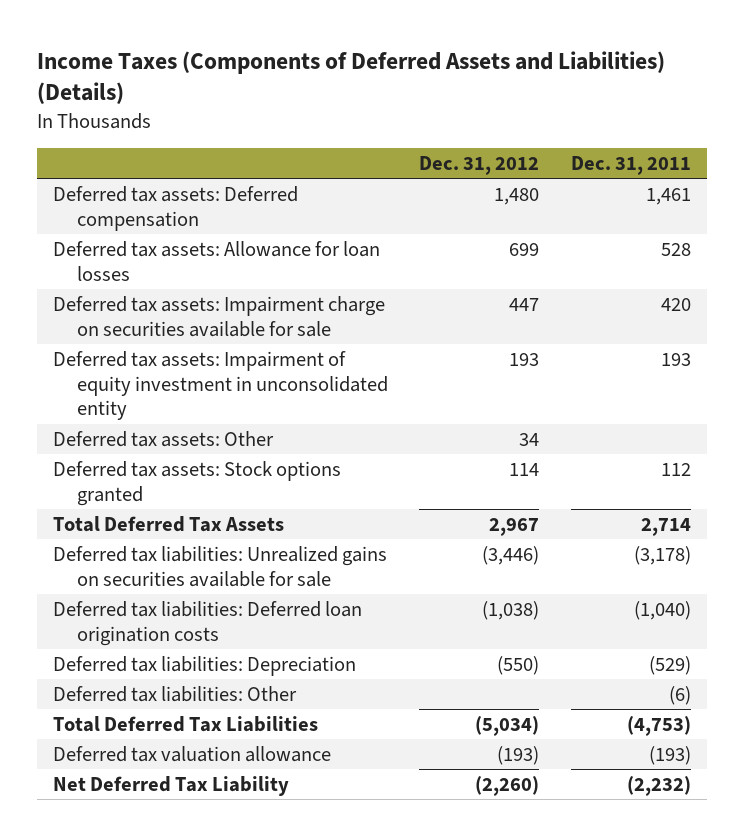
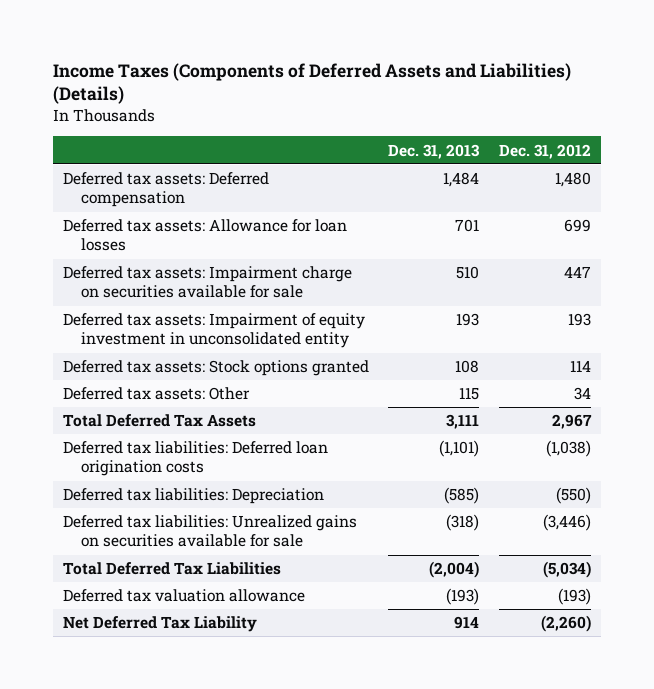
[570,155,691,175] Dec. 31, 2011 -> none
none -> [388,143,481,159] Dec. 31, 2013
[53,430,275,447] Deferred tax assets: Other -> [62,387,250,401] Deferred tax assets: Other
[53,685,298,702] Deferred tax liabilities: Other -> none
[53,545,388,587] Deferred tax liabilities: Unrealized gains on securities available for sale -> [62,515,357,548] Deferred tax liabilities: Unrealized gains on securities available for sale

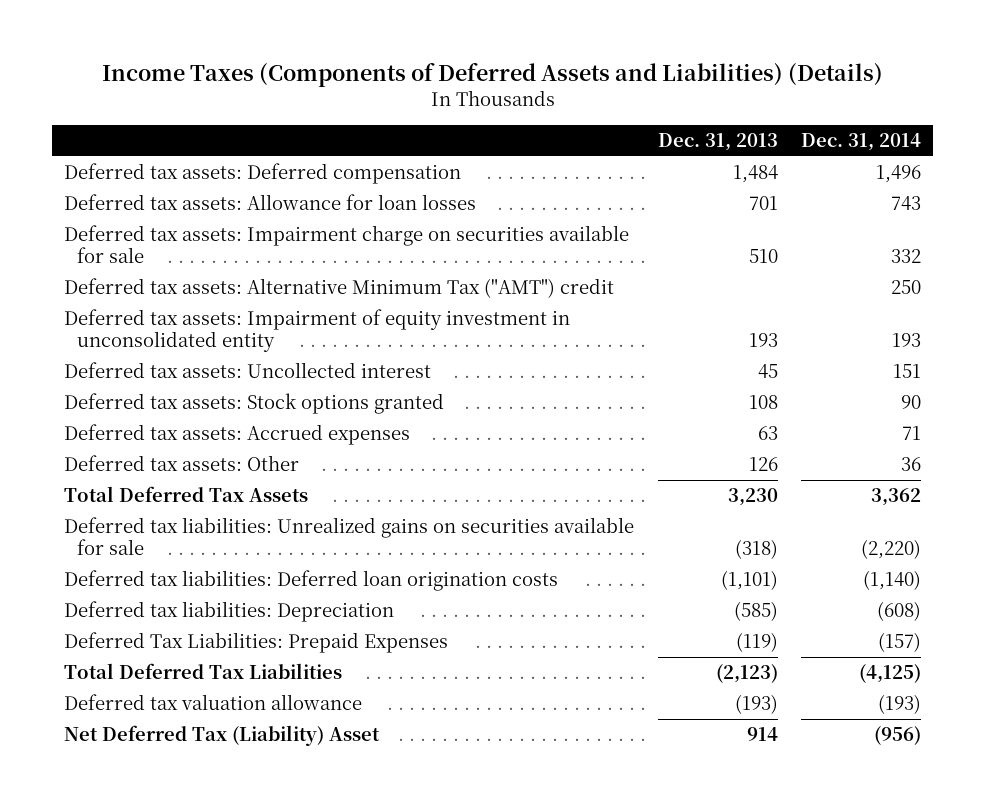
[499,143,592,159] Dec. 31, 2012 -> none
none -> [801,133,922,152] Dec. 31, 2014
none -> [63,278,614,299] Deferred tax assets: Alternative Minimum Tax ("AMT") credit
none -> [63,362,431,379] Deferred tax assets: Uncollected interest
none -> [63,424,410,446] Deferred tax assets: Accrued expenses
[459,387,480,401] 115 -> [748,457,778,472] 126
[446,414,480,430] 3,111 -> [727,488,778,507] 3,230
[62,515,357,548] Deferred tax liabilities: Unrealized gains on securities available for sale -> [63,517,634,556] Deferred tax liabilities: Unrealized gains on securities available for sale
none -> [63,632,448,654] Deferred Tax Liabilities: Prepaid Expenses
[429,561,480,579] (2,004) -> [715,664,778,684] (2,123)
[62,616,257,633] Net Deferred Tax Liability -> [63,725,380,747] Net Deferred Tax (Liability) Asset

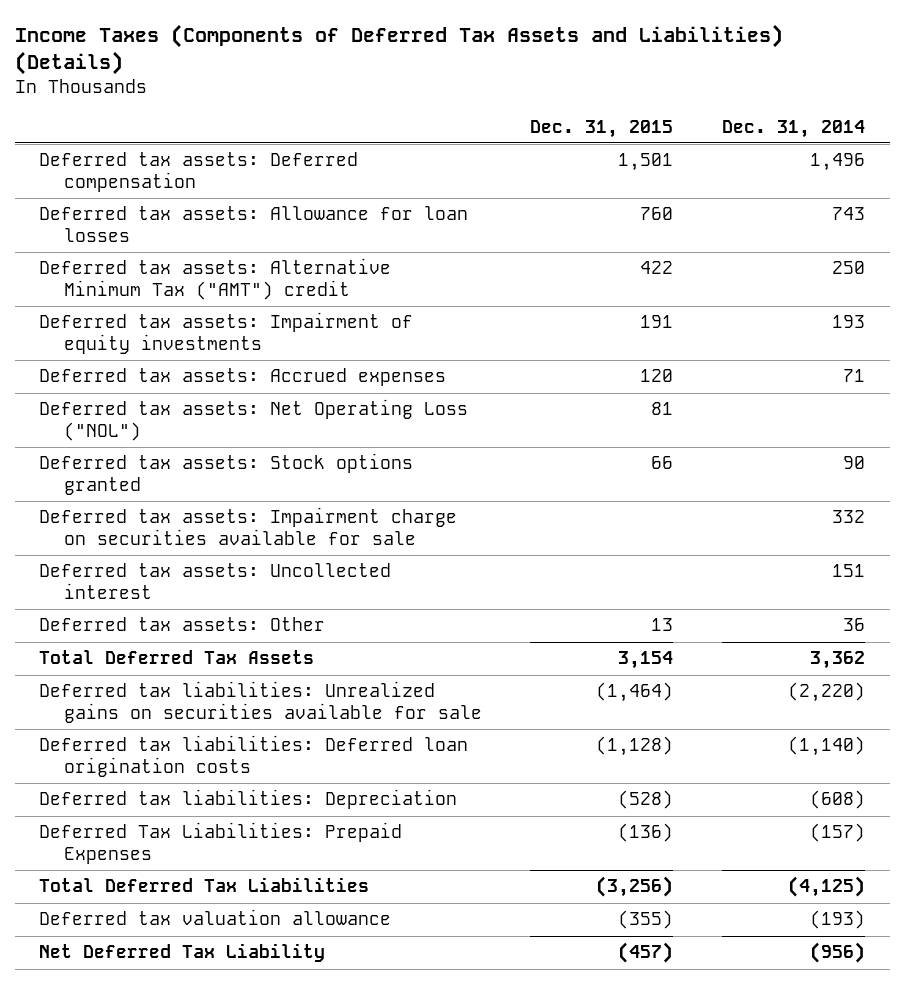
[101,63,883,88] Income Taxes (Components of Deferred Assets and Liabilities) (Details) -> [14,23,783,76] Income Taxes (Components of Deferred Tax Assets and Liabilities) (Details)
[657,133,778,152] Dec. 31, 2013 -> none
none -> [530,119,674,138] Dec. 31, 2015
[63,309,570,353] Deferred tax assets: Impairment of equity investment in unconsolidated entity -> [39,312,414,354] Deferred tax assets: Impairment of equity investments
none -> [39,399,469,441] Deferred tax assets: Net Operating Loss ("NOL")
[63,393,444,415] Deferred tax assets: Stock options granted -> [39,453,414,495] Deferred tax assets: Stock options granted
[63,225,629,264] Deferred tax assets: Impairment charge on securities available for sale -> [39,507,458,545] Deferred tax assets: Impairment charge on securities available for sale
[63,362,431,379] Deferred tax assets: Uncollected interest -> [39,563,392,599] Deferred tax assets: Uncollected interest
[63,725,380,747] Net Deferred Tax (Liability) Asset -> [39,943,326,963] Net Deferred Tax Liability

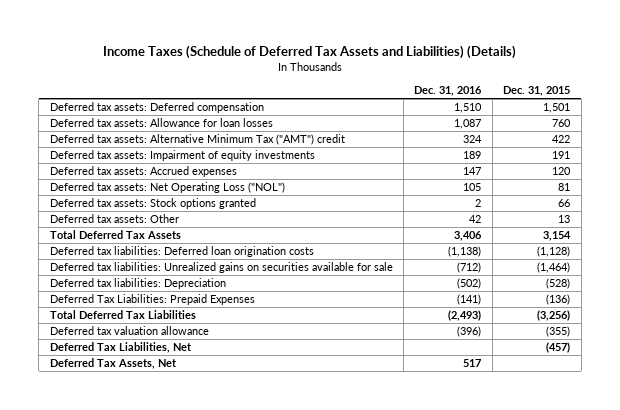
[14,23,783,76] Income Taxes (Components of Deferred Tax Assets and Liabilities) (Details) -> [102,44,516,59] Income Taxes (Schedule of Deferred Tax Assets and Liabilities) (Details)
[722,119,866,138] Dec. 31, 2014 -> none
none -> [414,86,483,97] Dec. 31, 2016
[39,507,458,545] Deferred tax assets: Impairment charge on securities available for sale -> none
[39,563,392,599] Deferred tax assets: Uncollected interest -> none
[39,681,482,723] Deferred tax liabilities: Unrealized gains on securities available for sale -> [49,262,393,274] Deferred tax liabilities: Unrealized gains on securities available for sale
[39,943,326,963] Net Deferred Tax Liability -> [49,342,192,354] Deferred Tax Liabilities, Net
none -> [49,358,177,370] Deferred Tax Assets, Net

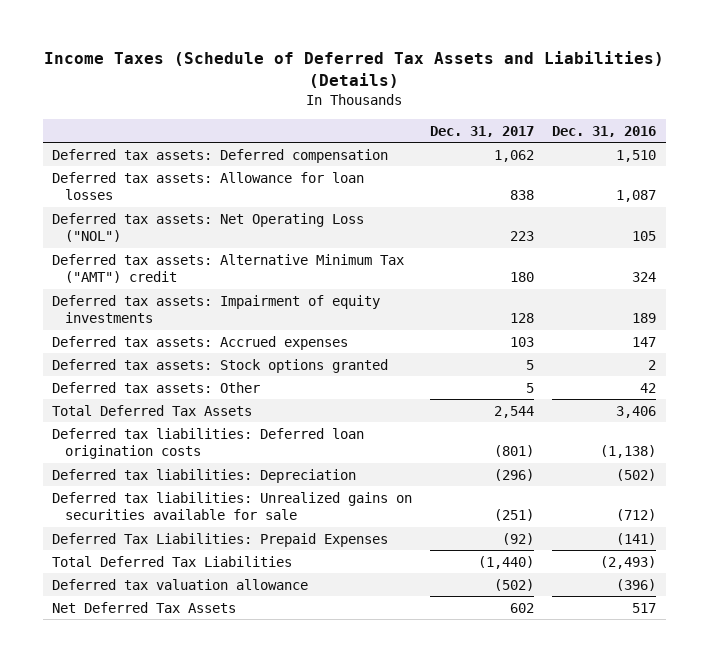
[503,86,571,97] Dec. 31, 2015 -> none
none -> [430,125,535,137] Dec. 31, 2017
[49,182,285,194] Deferred tax assets: Net Operating Loss ("NOL") -> [51,212,364,243] Deferred tax assets: Net Operating Loss ("NOL")
[49,262,393,274] Deferred tax liabilities: Unrealized gains on securities available for sale -> [51,491,412,521] Deferred tax liabilities: Unrealized gains on securities available for sale
[49,342,192,354] Deferred Tax Liabilities, Net -> none
[49,358,177,370] Deferred Tax Assets, Net -> [51,601,236,613] Net Deferred Tax Assets

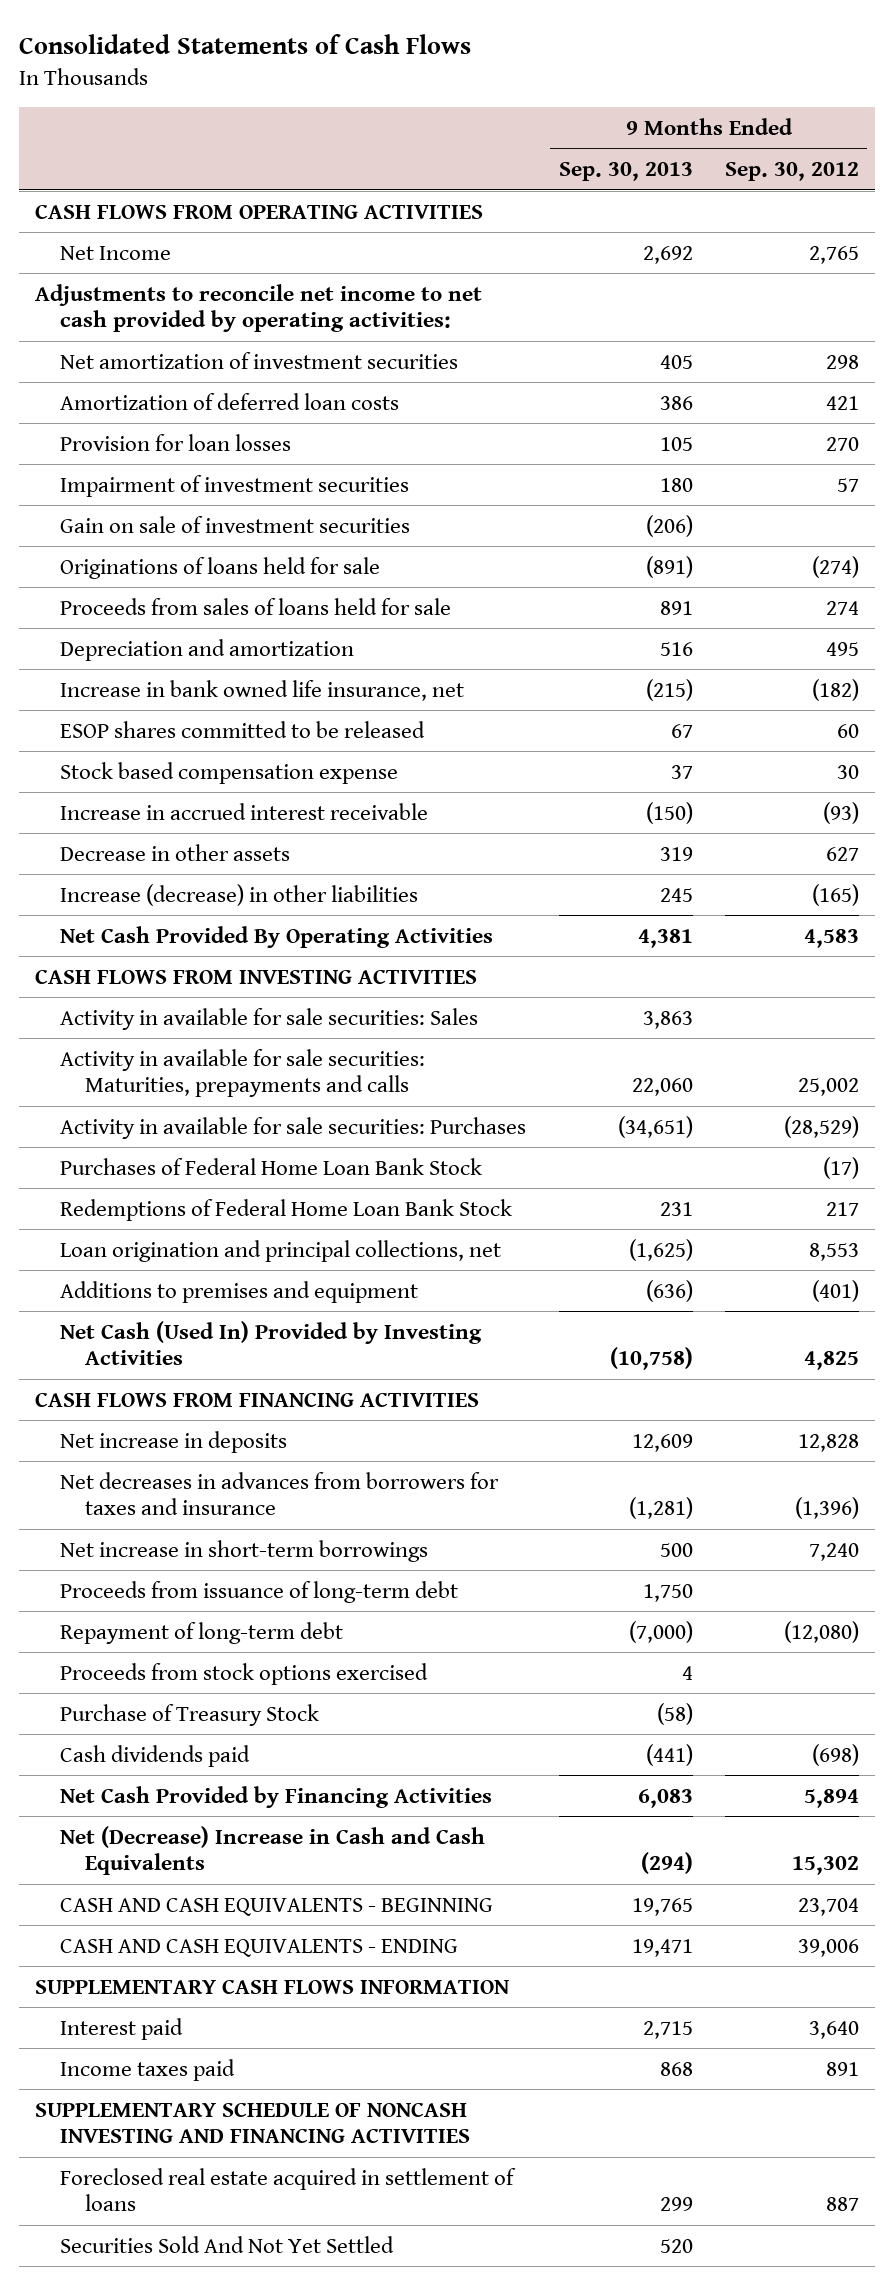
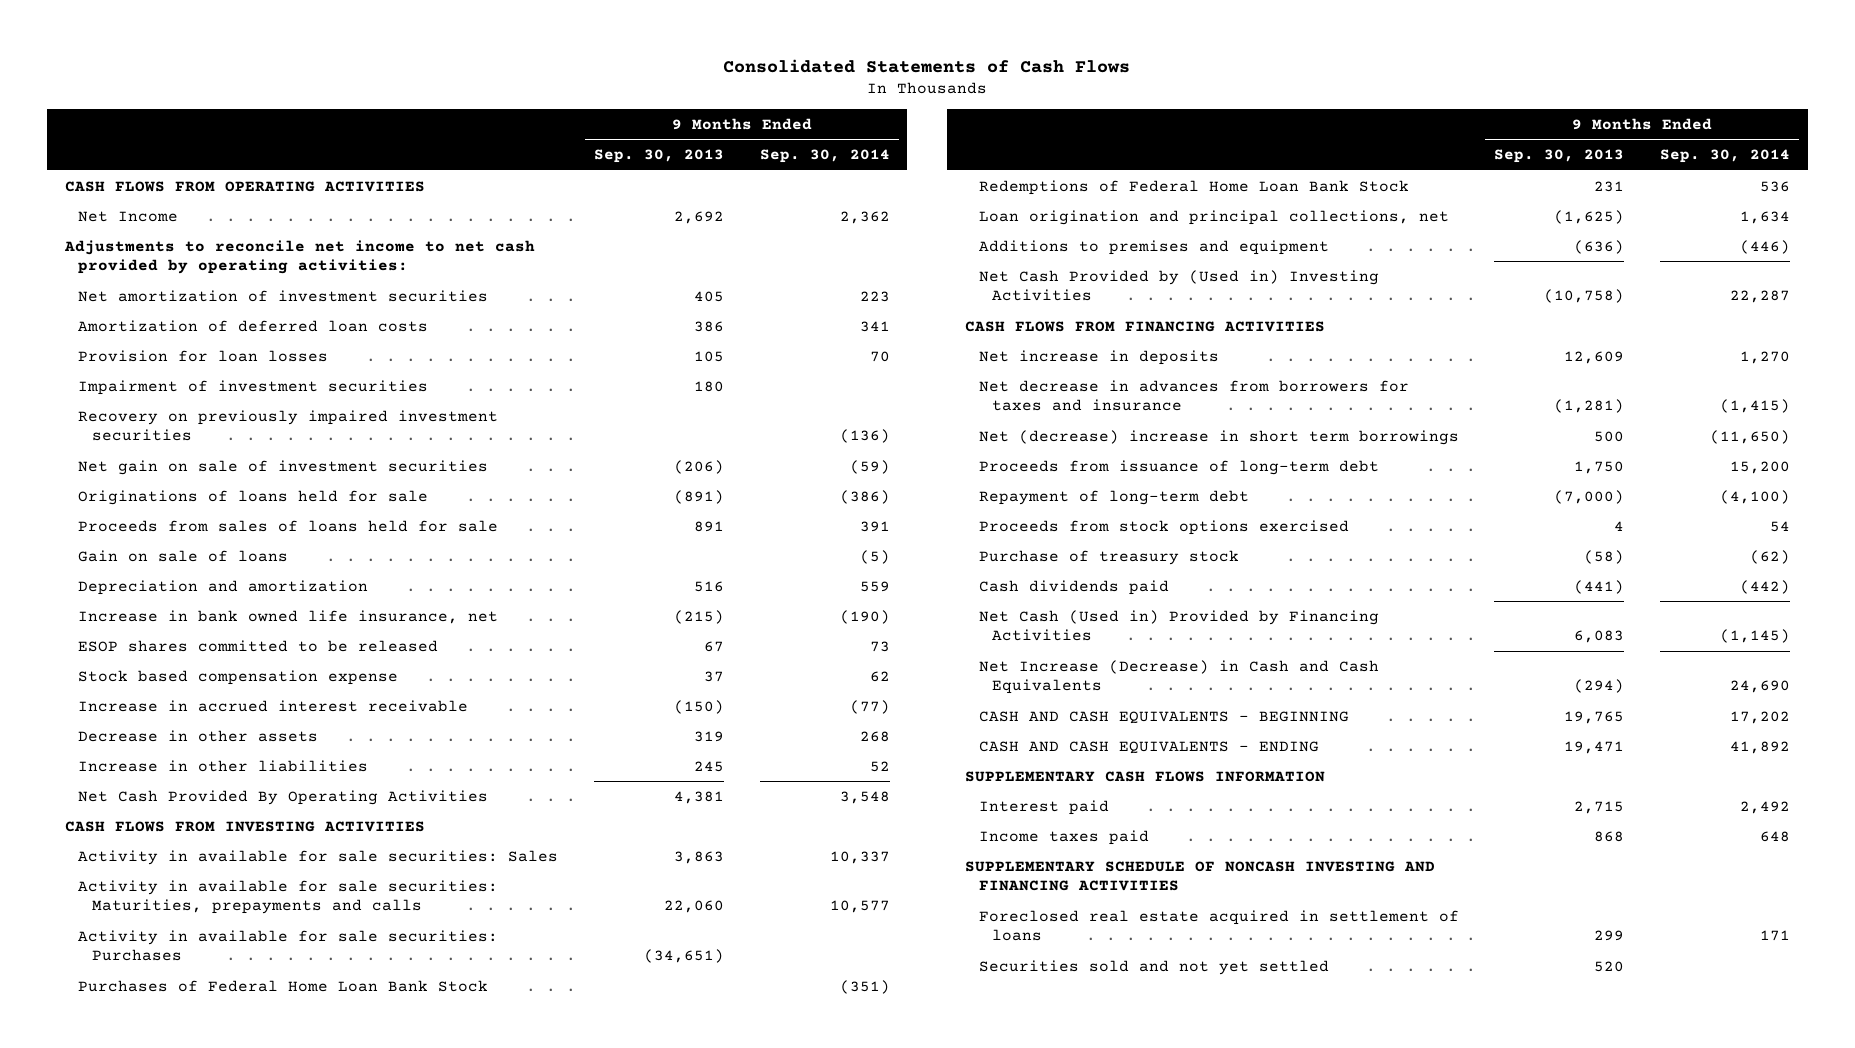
[724,162,859,182] Sep. 30, 2012 -> none
none -> [759,149,890,164] Sep. 30, 2014
none -> [78,409,499,442] Recovery on previously impaired investment securities
[60,515,411,533] Gain on sale of investment securities -> [78,459,489,475] Net gain on sale of investment securities
none -> [78,549,289,562] Gain on sale of loans
[60,883,419,906] Increase (decrease) in other liabilities -> [78,759,369,772] Increase in other liabilities
[60,1320,483,1366] Net Cash (Used In) Provided by Investing Activities -> [978,269,1379,302] Net Cash Provided by (Used in) Investing Activities
[60,1471,500,1516] Net decreases in advances from borrowers for taxes and insurance -> [978,379,1409,412] Net decrease in advances from borrowers for taxes and insurance
[60,1539,429,1562] Net increase in short-term borrowings -> [978,429,1459,445] Net (decrease) increase in short term borrowings
[60,1703,320,1726] Purchase of Treasury Stock -> [978,549,1239,565] Purchase of treasury stock
[60,1785,493,1808] Net Cash Provided by Financing Activities -> [978,609,1379,642] Net Cash (Used in) Provided by Financing Activities
[60,1825,486,1876] Net (Decrease) Increase in Cash and Cash Equivalents -> [978,659,1379,695] Net Increase (Decrease) in Cash and Cash Equivalents
[60,2235,395,2253] Securities Sold And Not Yet Settled -> [978,959,1329,975] Securities sold and not yet settled

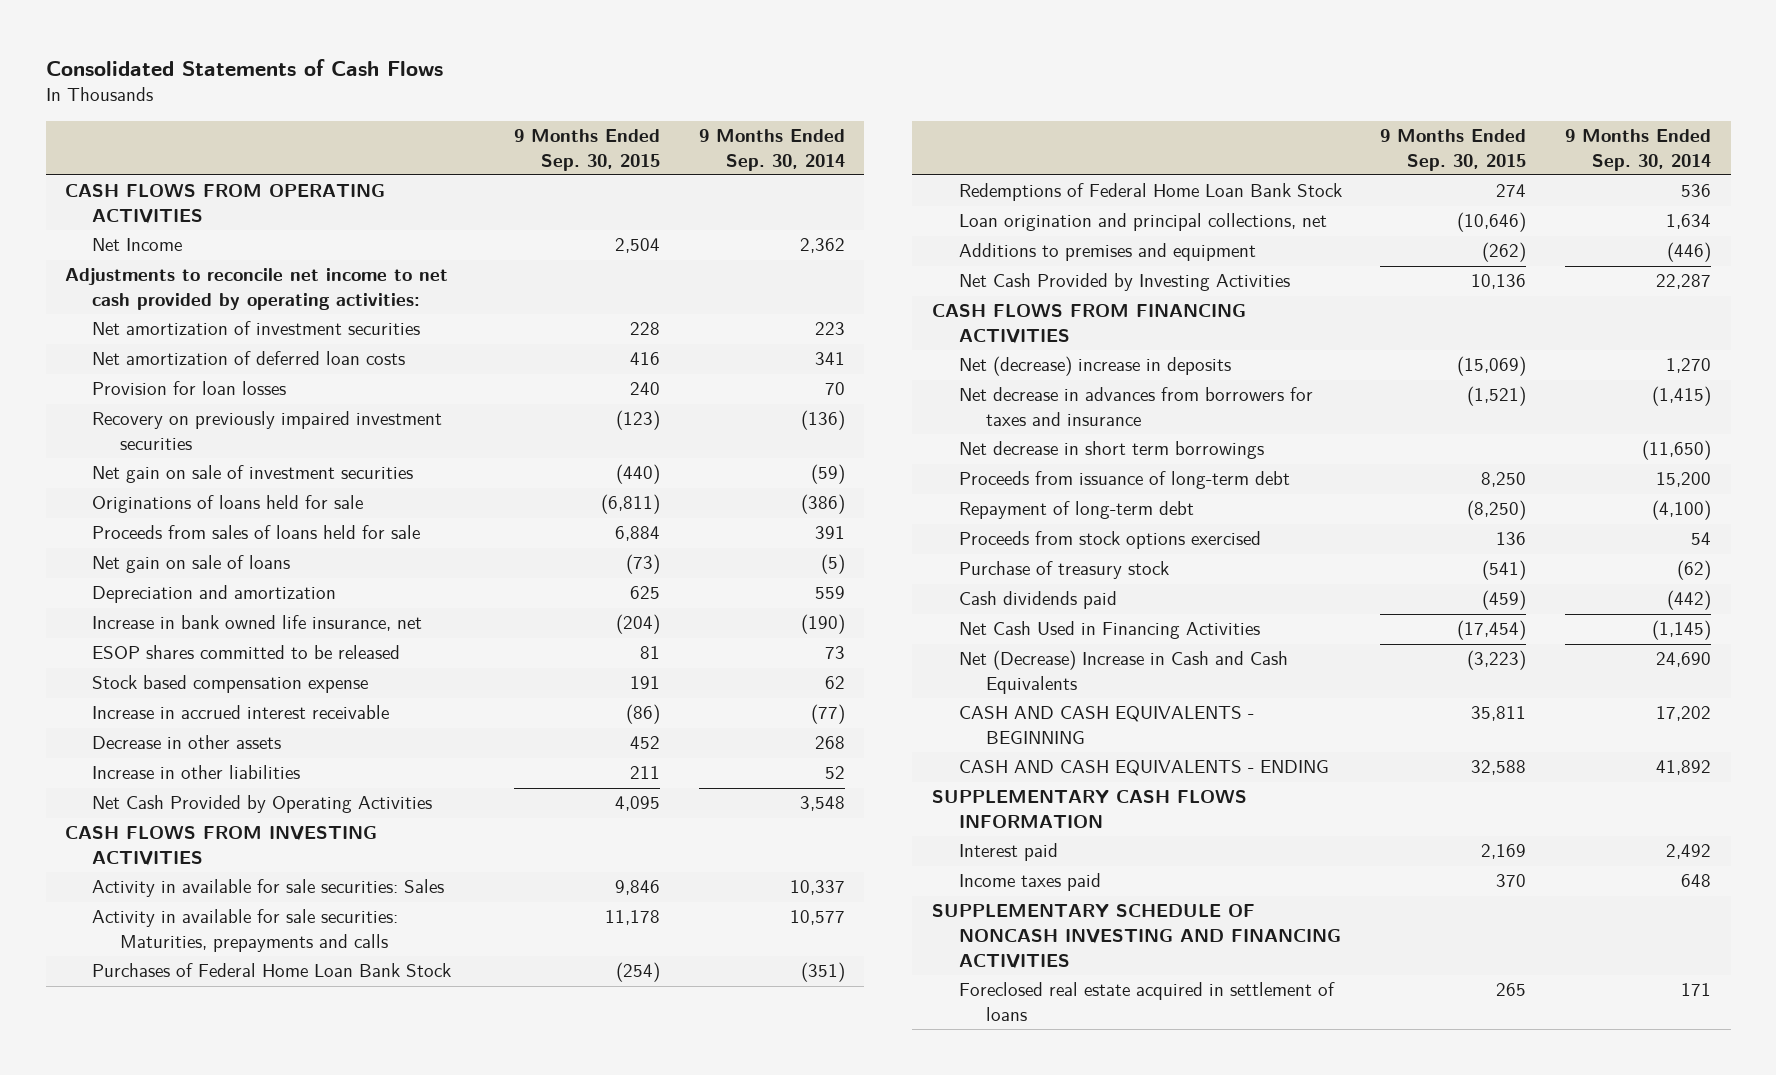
[593,149,724,164] Sep. 30, 2013 -> none
none -> [514,129,661,171] 9 Months Ended Sep. 30, 2015
[78,319,429,332] Amortization of deferred loan costs -> [92,351,406,366] Net amortization of deferred loan costs
[78,379,429,395] Impairment of investment securities -> none
[78,549,289,562] Gain on sale of loans -> [92,555,291,574] Net gain on sale of loans
[78,789,489,805] Net Cash Provided By Operating Activities -> [92,795,433,814] Net Cash Provided by Operating Activities
[78,929,499,962] Activity in available for sale securities: Purchases -> none
[978,269,1379,302] Net Cash Provided by (Used in) Investing Activities -> [958,273,1290,292] Net Cash Provided by Investing Activities
[978,349,1219,365] Net increase in deposits -> [958,356,1231,377] Net (decrease) increase in deposits
[978,429,1459,445] Net (decrease) increase in short term borrowings -> [958,441,1264,460] Net decrease in short term borrowings
[978,609,1379,642] Net Cash (Used in) Provided by Financing Activities -> [958,621,1260,640] Net Cash Used in Financing Activities
[978,659,1379,695] Net Increase (Decrease) in Cash and Cash Equivalents -> [958,650,1288,695] Net (Decrease) Increase in Cash and Cash Equivalents
[978,959,1329,975] Securities sold and not yet settled -> none

